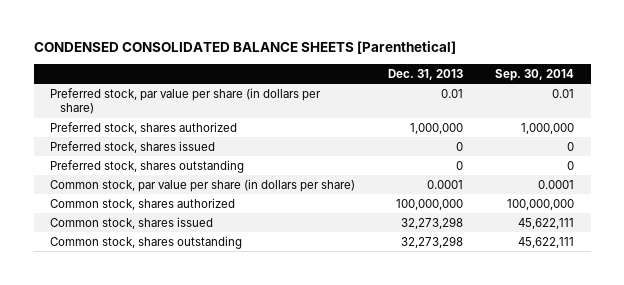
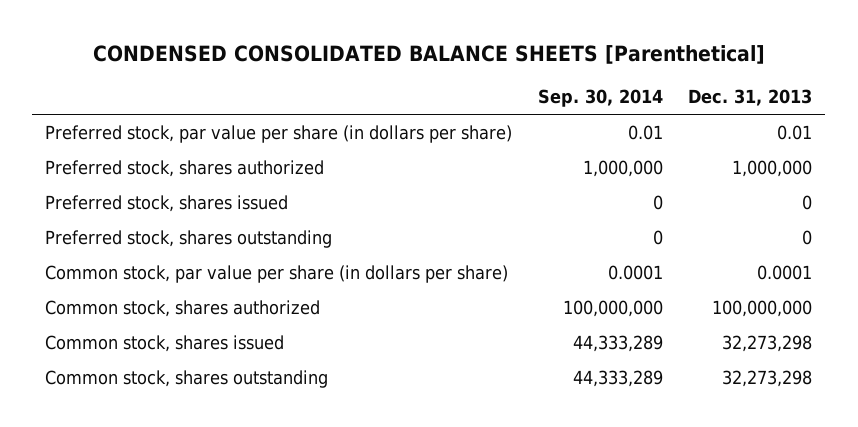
[518,218,575,230] 45,622,111 -> [572,335,663,353] 44,333,289
[518,237,575,249] 45,622,111 -> [572,370,663,388] 44,333,289

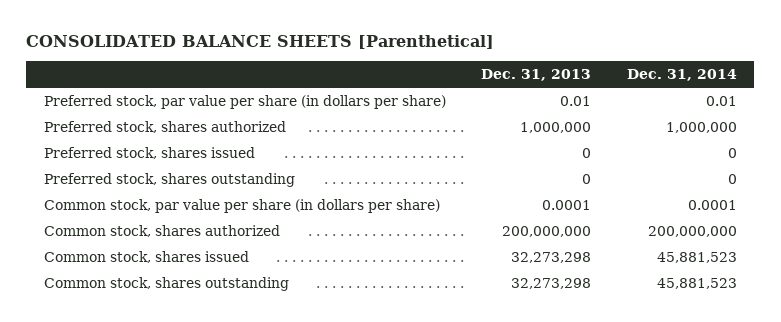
[92,44,765,64] CONDENSED CONSOLIDATED BALANCE SHEETS [Parenthetical] -> [26,35,495,50] CONSOLIDATED BALANCE SHEETS [Parenthetical]
[537,89,663,108] Sep. 30, 2014 -> none
none -> [626,69,737,82] Dec. 31, 2014
[712,300,813,318] 100,000,000 -> [502,226,592,238] 200,000,000

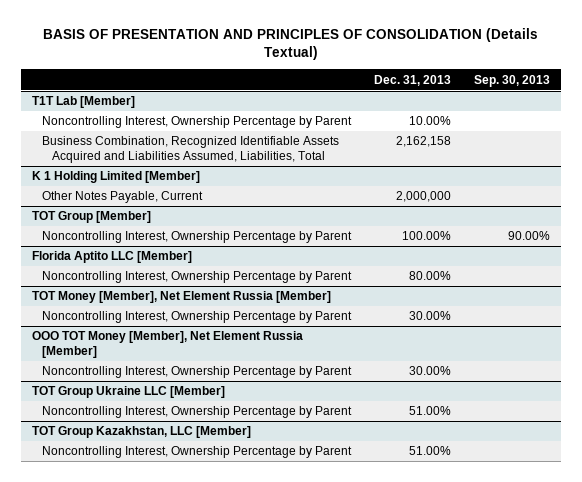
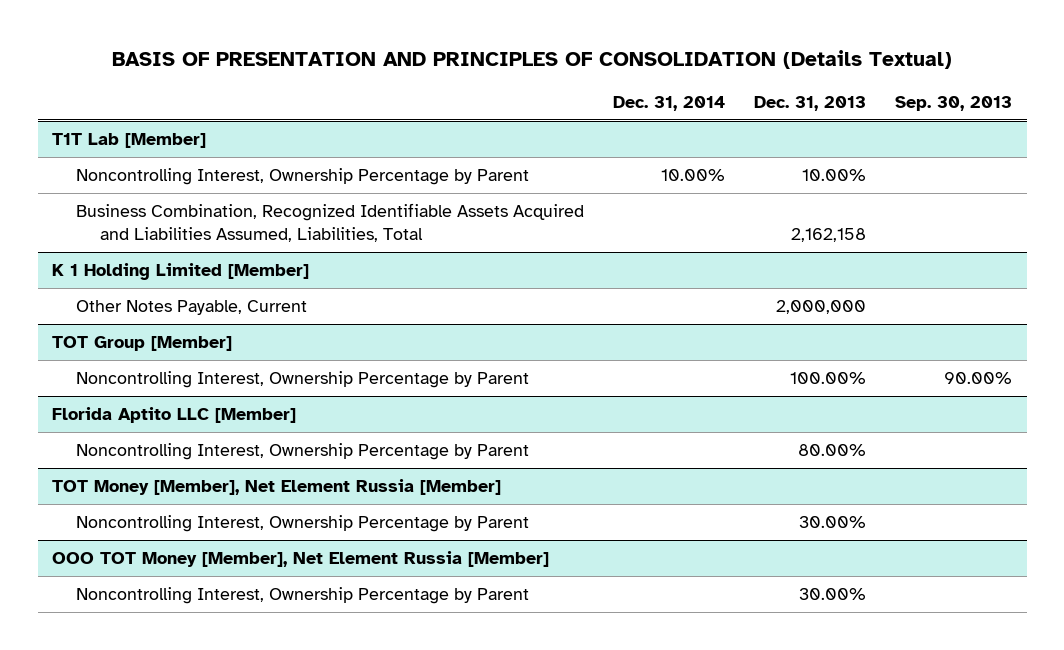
none -> [613,95,726,111] Dec. 31, 2014
[31,386,225,399] TOT Group Ukraine LLC [Member] -> none
[42,406,353,419] Noncontrolling Interest, Ownership Percentage by Parent -> none
[31,426,251,439] TOT Group Kazakhstan, LLC [Member] -> none
[42,446,353,459] Noncontrolling Interest, Ownership Percentage by Parent -> none

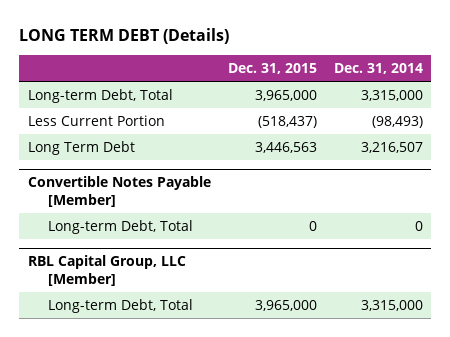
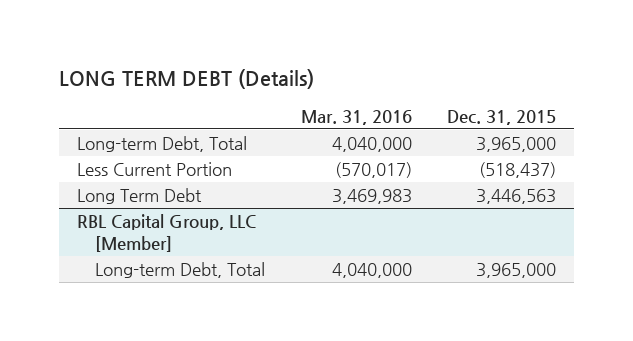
[333,63,423,75] Dec. 31, 2014 -> none
none -> [300,109,412,125] Mar. 31, 2016
[27,176,211,208] Convertible Notes Payable [Member] -> none
[48,219,194,234] Long-term Debt, Total -> none

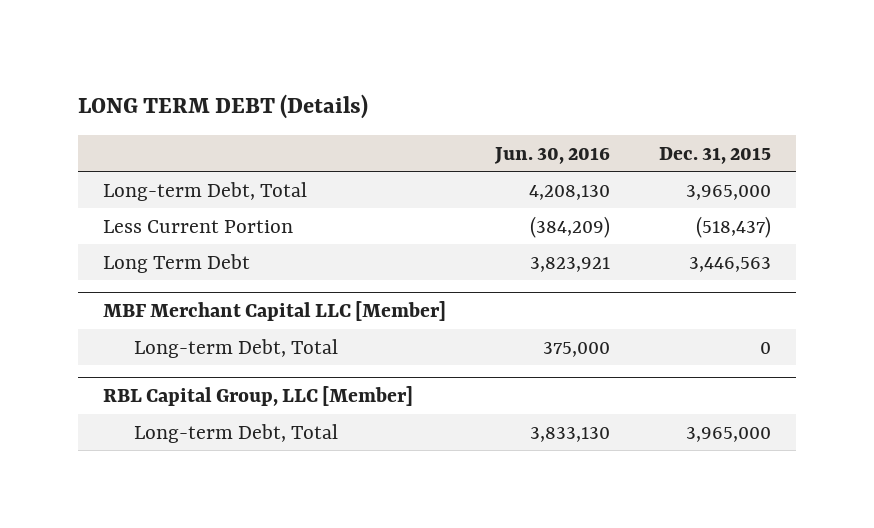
[300,109,412,125] Mar. 31, 2016 -> none
none -> [494,146,611,164] Jun. 30, 2016
none -> [102,301,446,322] MBF Merchant Capital LLC [Member]
none -> [133,338,338,358] Long-term Debt, Total

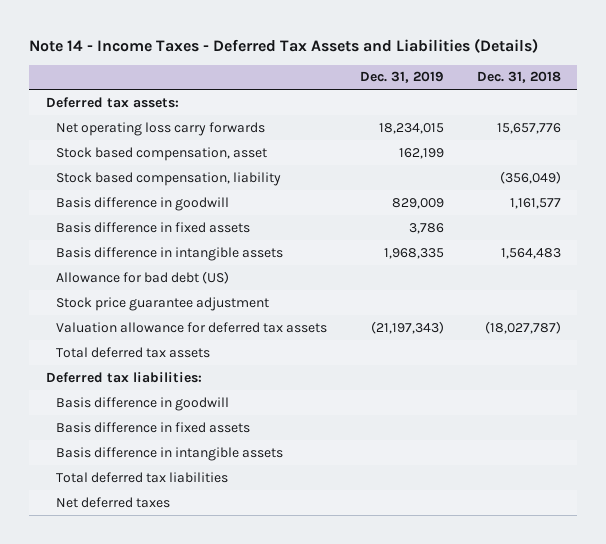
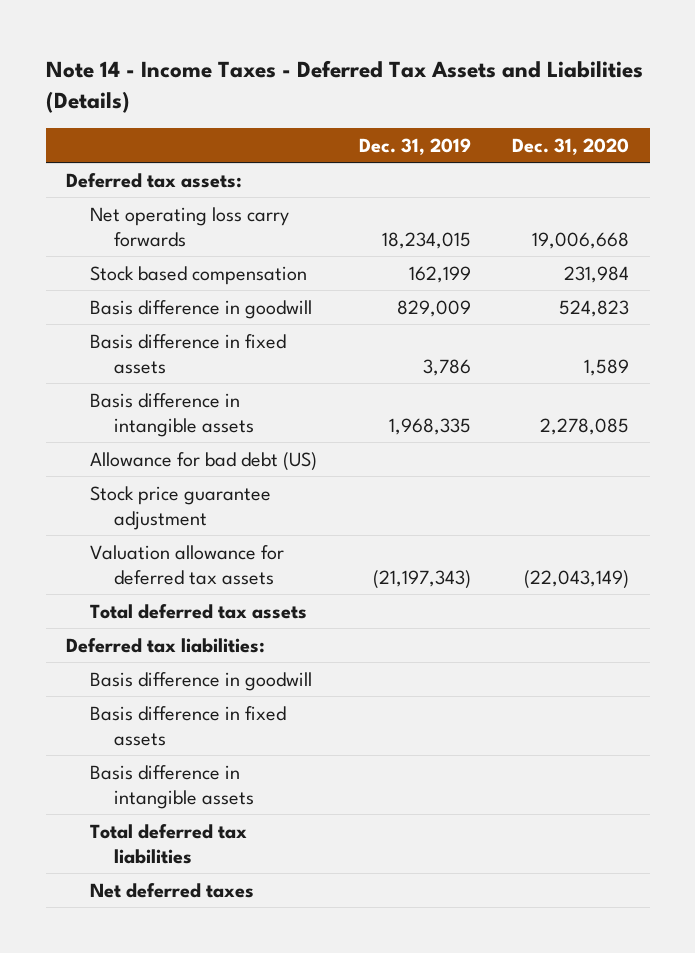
[476,71,561,84] Dec. 31, 2018 -> none
none -> [512,138,630,156] Dec. 31, 2020
[56,171,282,186] Stock based compensation, liability -> none
[56,146,268,161] Stock based compensation, asset -> [90,265,308,285] Stock based compensation

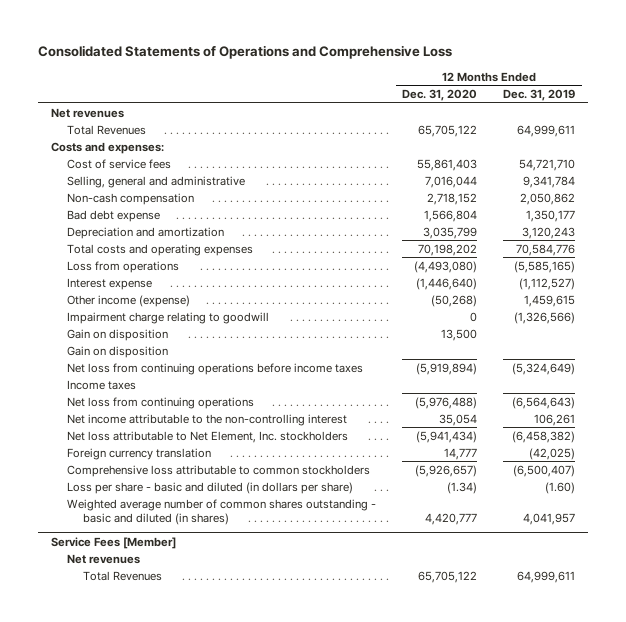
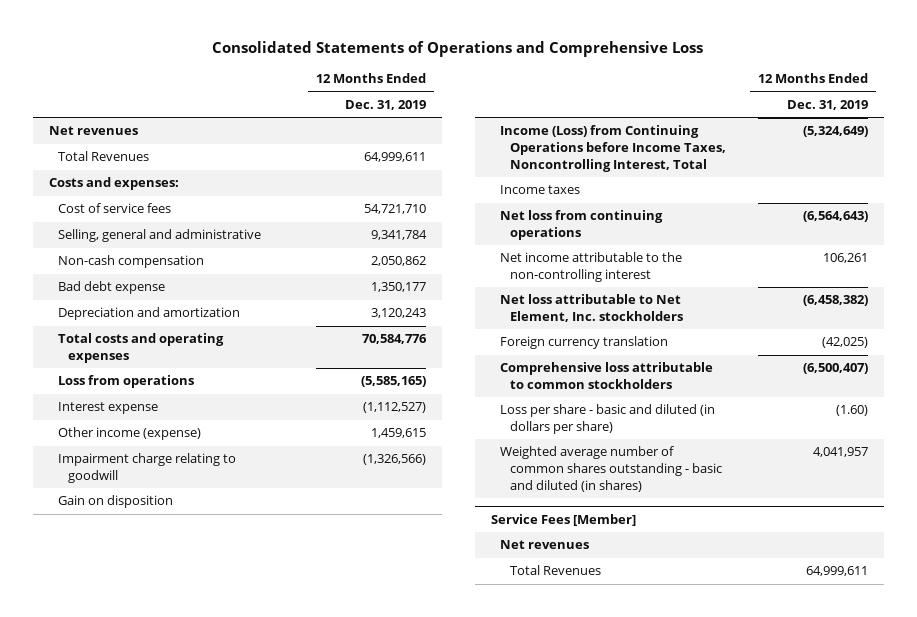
[402,89,478,102] Dec. 31, 2020 -> none
[67,345,169,358] Gain on disposition -> none
[67,362,364,375] Net loss from continuing operations before income taxes -> [500,125,726,173] Income (Loss) from Continuing Operations before Income Taxes, Noncontrolling Interest, Total

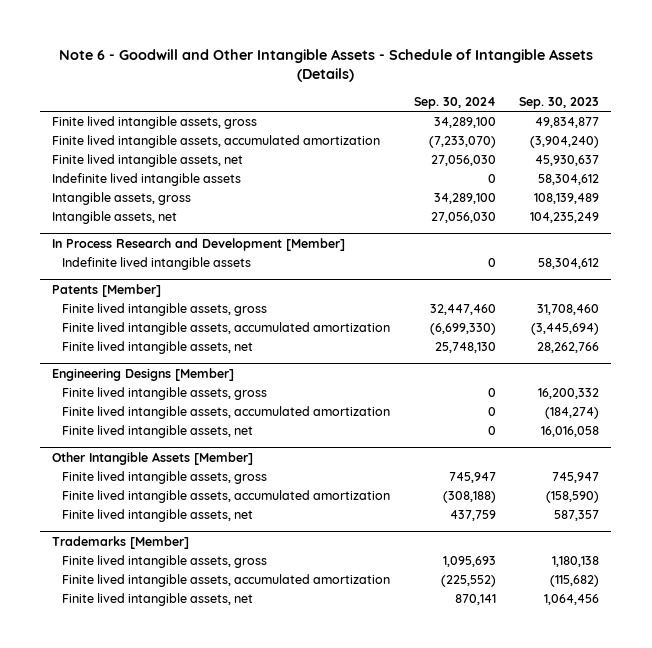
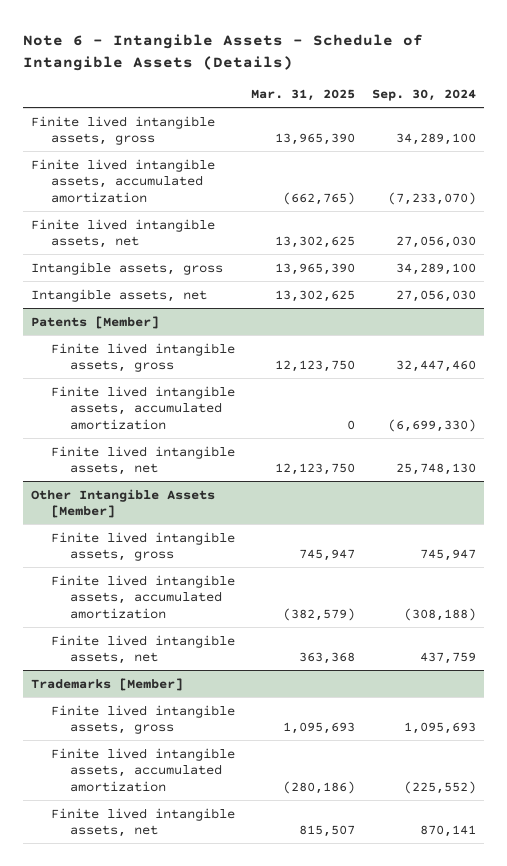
[58,48,593,83] Note 6 - Goodwill and Other Intangible Assets - Schedule of Intangible Assets (Details) -> [23,33,424,71] Note 6 - Intangible Assets - Schedule of Intangible Assets (Details)
[519,97,600,110] Sep. 30, 2023 -> none
none -> [251,89,356,102] Mar. 31, 2025
[52,173,242,187] Indefinite lived intangible assets -> none
[52,237,346,251] In Process Research and Development [Member] -> none
[62,257,252,271] Indefinite lived intangible assets -> none
[52,367,235,381] Engineering Designs [Member] -> none
[62,387,268,401] Finite lived intangible assets, gross -> none
[62,406,391,420] Finite lived intangible assets, accumulated amortization -> none
[62,425,254,439] Finite lived intangible assets, net -> none

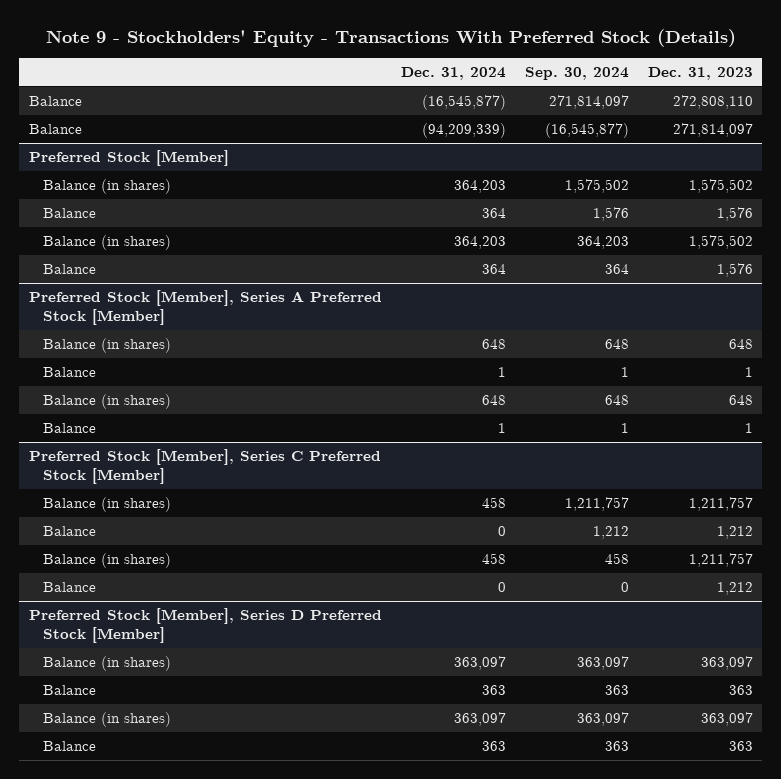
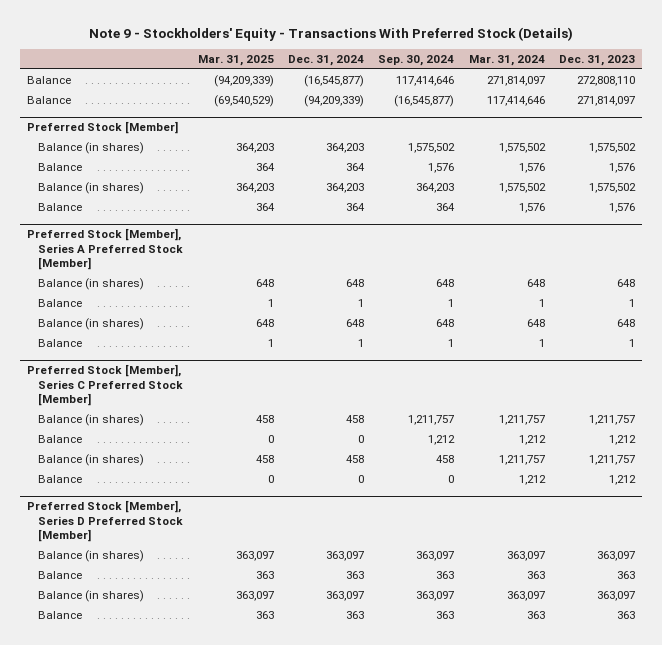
none -> [197,55,274,67] Mar. 31, 2025
none -> [468,55,545,67] Mar. 31, 2024
[548,95,629,110] 271,814,097 -> [396,75,455,86] 117,414,646

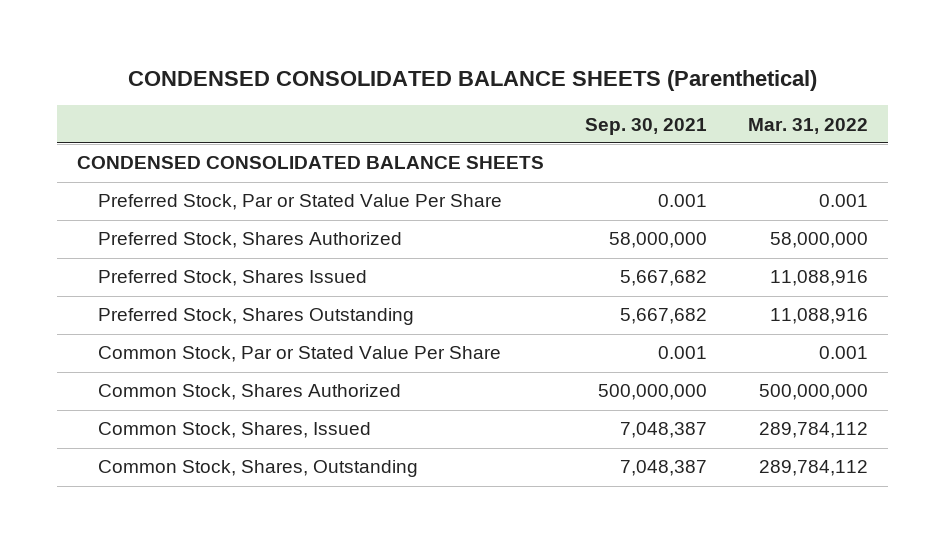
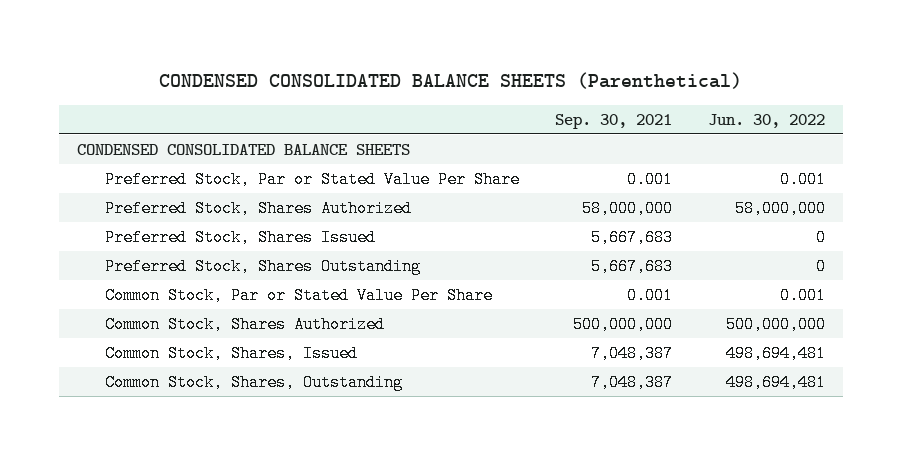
[747,117,868,134] Mar. 31, 2022 -> none
none -> [708,114,826,129] Jun. 30, 2022
[620,270,708,287] 5,667,682 -> [591,228,674,246] 5,667,683
[620,308,708,325] 5,667,682 -> [591,257,674,275] 5,667,683

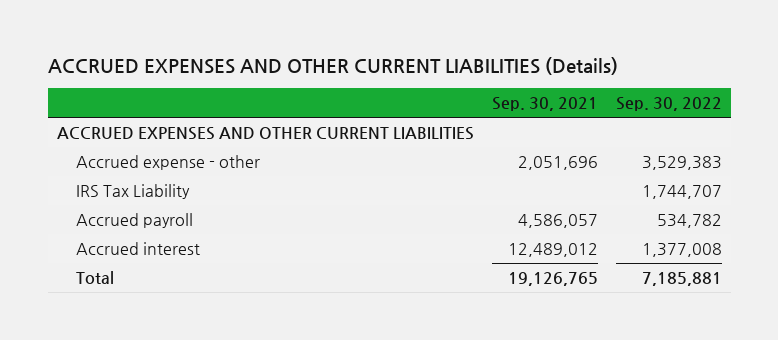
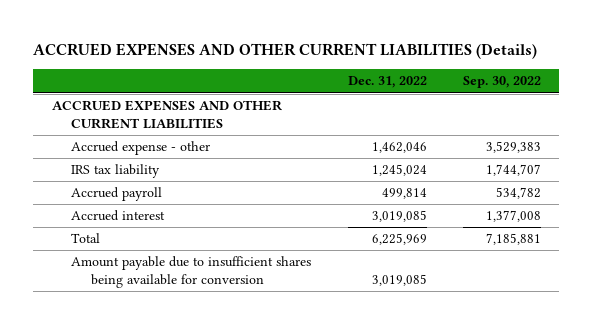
[491,97,598,112] Sep. 30, 2021 -> none
none -> [347,76,427,89] Dec. 31, 2022
[76,184,191,200] IRS Tax Liability -> [71,164,161,179] IRS tax liability
none -> [71,256,312,288] Amount payable due to insufficient shares being available for conversion

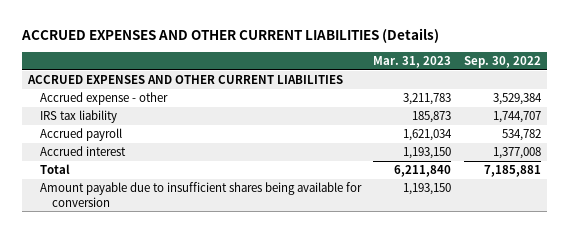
[347,76,427,89] Dec. 31, 2022 -> none
none -> [373,55,452,68] Mar. 31, 2023
[486,141,542,154] 3,529,383 -> [492,93,542,106] 3,529,384

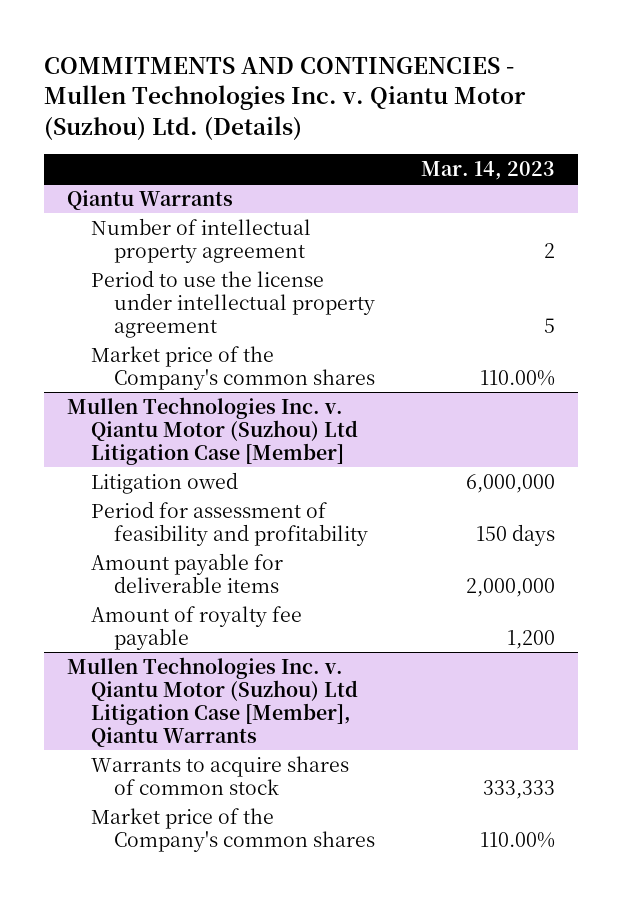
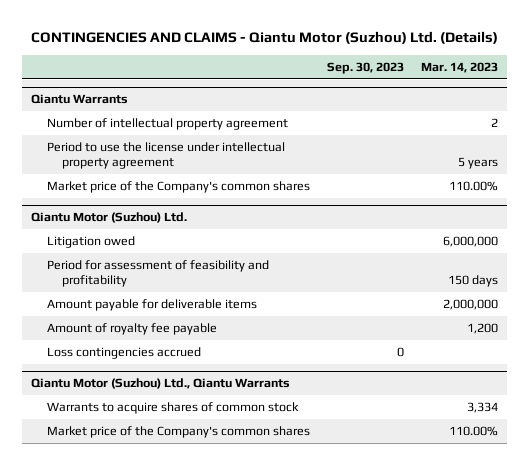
[44,57,527,140] COMMITMENTS AND CONTINGENCIES - Mullen Technologies Inc. v. Qiantu Motor (Suzhou) Ltd. (Details) -> [30,30,498,44] CONTINGENCIES AND CLAIMS - Qiantu Motor (Suzhou) Ltd. (Details)
none -> [326,61,404,74] Sep. 30, 2023
[544,317,556,333] 5 -> [458,156,499,169] 5 years
[67,396,358,465] Mullen Technologies Inc. v. Qiantu Motor (Suzhou) Ltd Litigation Case [Member] -> [30,212,187,224] Qiantu Motor (Suzhou) Ltd.
[67,656,358,747] Mullen Technologies Inc. v. Qiantu Motor (Suzhou) Ltd Litigation Case [Member], Qiantu Warrants -> none
none -> [46,347,201,360] Loss contingencies accrued
none -> [30,378,290,390] Qiantu Motor (Suzhou) Ltd., Qiantu Warrants
[483,779,556,799] 333,333 -> [467,402,499,414] 3,334

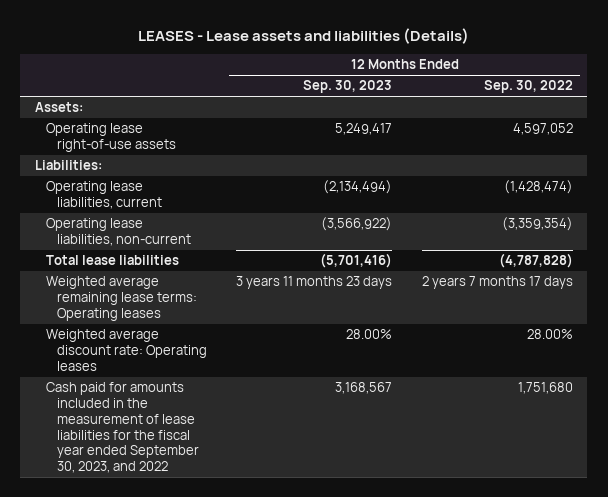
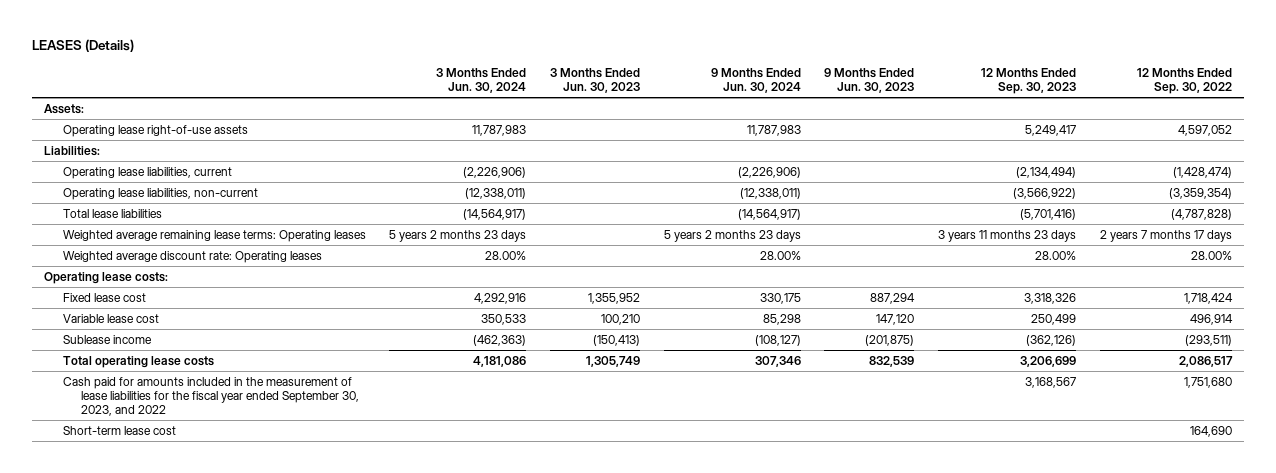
[137,27,469,44] LEASES - Lease assets and liabilities (Details) -> [32,39,135,53] LEASES (Details)
none -> [436,67,527,94] 3 Months Ended Jun. 30, 2024
none -> [549,67,640,94] 3 Months Ended Jun. 30, 2023
none -> [710,67,801,94] 9 Months Ended Jun. 30, 2024
none -> [824,67,915,94] 9 Months Ended Jun. 30, 2023
none -> [43,271,168,284] Operating lease costs:
none -> [62,292,146,302] Fixed lease cost
none -> [62,313,159,323] Variable lease cost
none -> [62,334,152,344] Sublease income
none -> [62,355,214,368] Total operating lease costs
none -> [62,425,176,435] Short-term lease cost

